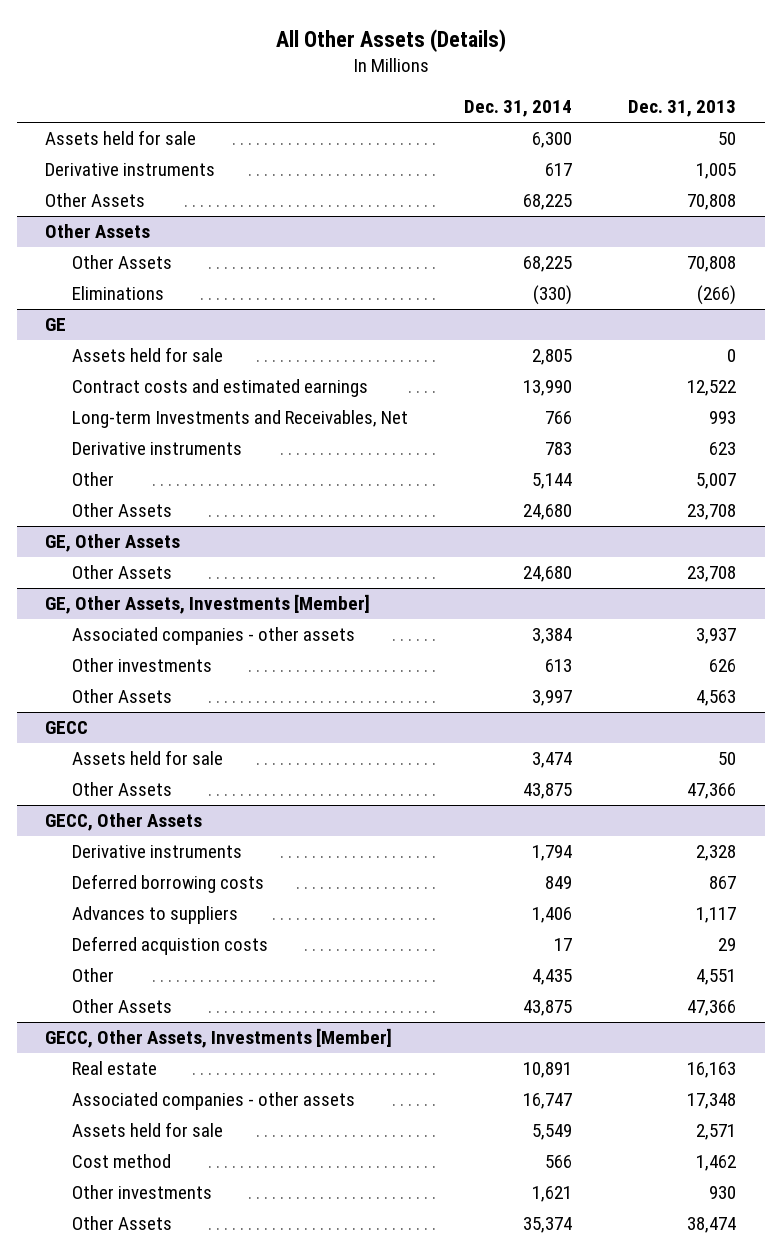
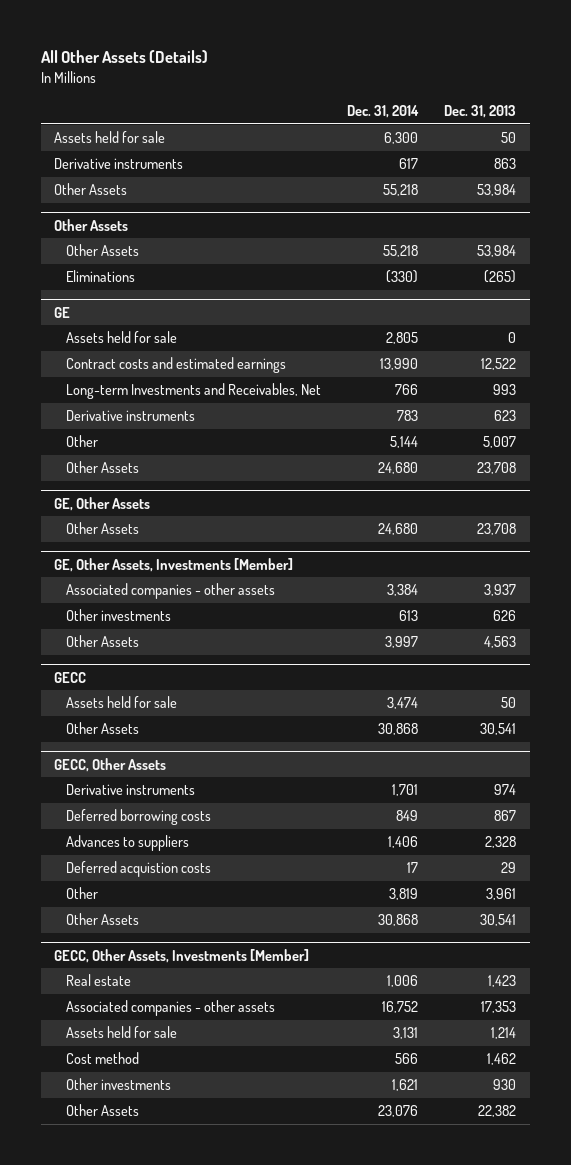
[696,163,737,180] 1,005 -> [494,158,517,170] 863
[523,194,573,211] 68,225 -> [383,184,419,197] 55,218
[687,194,737,211] 70,808 -> [477,184,517,197] 53,984
[523,256,573,273] 68,225 -> [383,245,419,258] 55,218
[687,256,737,273] 70,808 -> [477,245,517,258] 53,984
[697,285,737,306] (266) -> [484,270,517,284] (265)
[523,783,573,800] 43,875 -> [378,723,419,736] 30,868
[687,783,737,800] 47,366 -> [480,723,517,736] 30,541
[532,845,573,862] 1,794 -> [392,784,419,797] 1,701
[696,845,737,862] 2,328 -> [494,784,517,796] 974
[696,907,737,924] 1,117 -> [485,836,517,849] 2,328
[532,969,573,986] 4,435 -> [389,888,419,901] 3,819
[696,969,737,986] 4,551 -> [486,888,517,901] 3,961
[523,1000,573,1017] 43,875 -> [378,914,419,927] 30,868
[687,1000,737,1017] 47,366 -> [480,914,517,927] 30,541
[523,1062,573,1079] 10,891 -> [387,975,419,988] 1,006
[687,1062,737,1079] 16,163 -> [488,975,517,988] 1,423
[523,1093,573,1110] 16,747 -> [382,1001,419,1014] 16,752
[687,1093,737,1110] 17,348 -> [481,1001,517,1014] 17,353
[532,1124,573,1141] 5,549 -> [393,1027,419,1040] 3,131
[696,1124,737,1141] 2,571 -> [491,1027,517,1040] 1,214
[523,1217,573,1234] 35,374 -> [378,1105,419,1118] 23,076
[687,1217,737,1234] 38,474 -> [478,1105,517,1118] 22,382

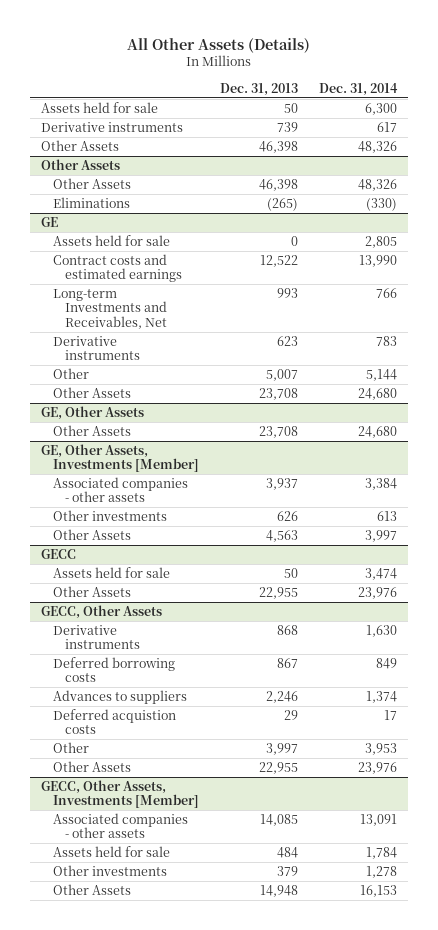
[494,158,517,170] 863 -> [276,122,298,133] 739
[383,184,419,197] 55,218 -> [358,141,398,154] 48,326
[477,184,517,197] 53,984 -> [258,141,298,154] 46,398
[383,245,419,258] 55,218 -> [358,179,398,192] 48,326
[477,245,517,258] 53,984 -> [258,179,298,192] 46,398
[378,723,419,736] 30,868 -> [358,587,398,600] 23,976
[480,723,517,736] 30,541 -> [258,587,298,600] 22,955
[392,784,419,797] 1,701 -> [366,625,398,638] 1,630
[494,784,517,796] 974 -> [276,625,298,636] 868
[388,836,419,849] 1,406 -> [366,691,398,704] 1,374
[485,836,517,849] 2,328 -> [265,691,298,704] 2,246
[389,888,419,901] 3,819 -> [365,743,398,756] 3,953
[486,888,517,901] 3,961 -> [265,743,298,756] 3,997
[378,914,419,927] 30,868 -> [358,762,398,775] 23,976
[480,914,517,927] 30,541 -> [258,762,298,775] 22,955
[65,974,131,987] Real estate -> none
[65,1052,139,1065] Cost method -> none
[382,1001,419,1014] 16,752 -> [360,814,398,827] 13,091
[481,1001,517,1014] 17,353 -> [259,814,298,827] 14,085
[393,1027,419,1040] 3,131 -> [366,847,398,860] 1,784
[491,1027,517,1040] 1,214 -> [276,847,298,859] 484
[392,1079,419,1092] 1,621 -> [366,866,398,879] 1,278
[493,1079,517,1091] 930 -> [276,866,298,877] 379
[378,1105,419,1118] 23,076 -> [360,885,398,898] 16,153
[478,1105,517,1118] 22,382 -> [259,885,298,898] 14,948

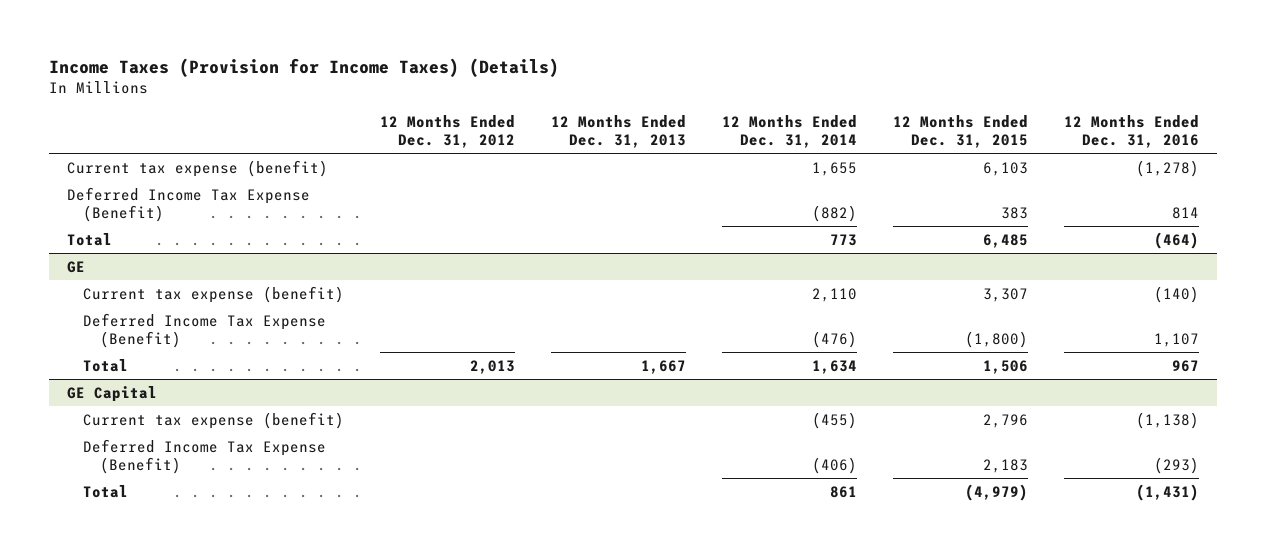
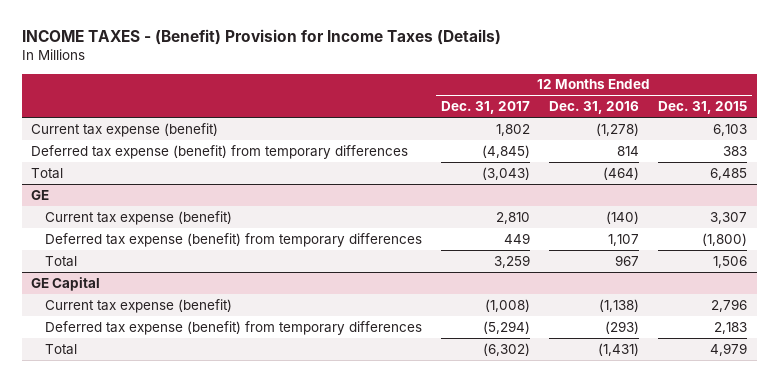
[49,57,560,77] Income Taxes (Provision for Income Taxes) (Details) -> [21,29,501,46] INCOME TAXES - (Benefit) Provision for Income Taxes (Details)
[380,115,516,149] 12 Months Ended Dec. 31, 2012 -> none
[551,115,687,149] 12 Months Ended Dec. 31, 2013 -> none
[722,115,858,149] 12 Months Ended Dec. 31, 2014 -> none
none -> [440,101,530,115] Dec. 31, 2017
[67,186,311,222] Deferred Income Tax Expense (Benefit) -> [31,144,409,159] Deferred tax expense (benefit) from temporary differences
[83,312,327,348] Deferred Income Tax Expense (Benefit) -> [44,232,422,247] Deferred tax expense (benefit) from temporary differences
[83,438,327,474] Deferred Income Tax Expense (Benefit) -> [44,320,422,335] Deferred tax expense (benefit) from temporary differences
[964,483,1028,501] (4,979) -> [710,342,748,356] 4,979

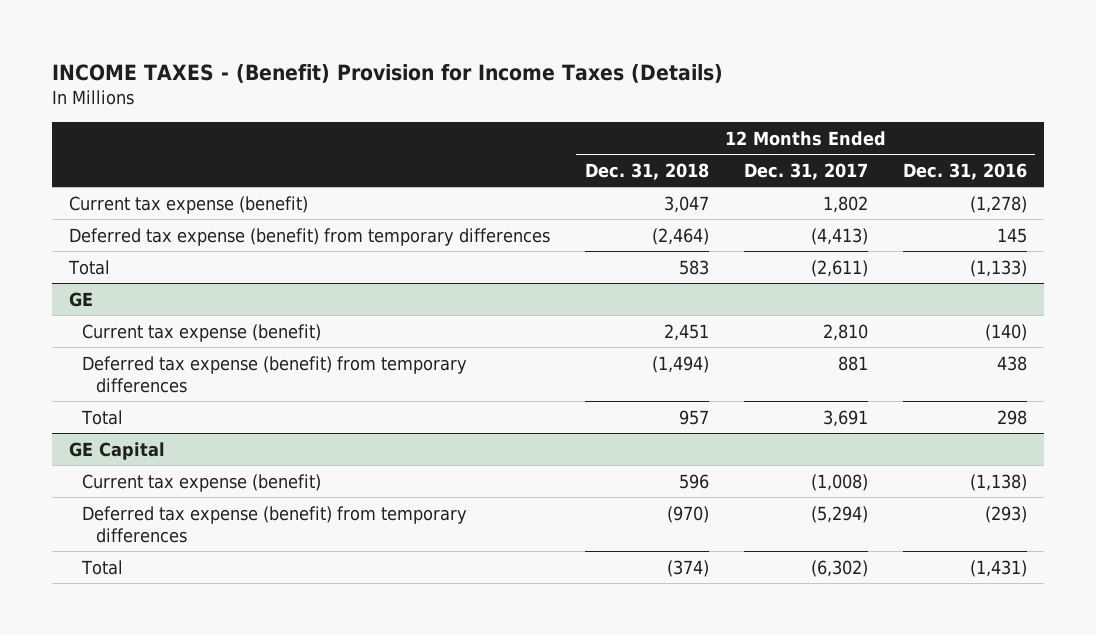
[658,101,748,115] Dec. 31, 2015 -> none
none -> [585,162,710,180] Dec. 31, 2018
[481,144,530,158] (4,845) -> [810,227,868,245] (4,413)
[617,145,640,156] 814 -> [996,227,1027,243] 145
[481,166,530,180] (3,043) -> [810,259,868,277] (2,611)
[603,166,640,180] (464) -> [969,259,1027,277] (1,133)
[503,232,530,244] 449 -> [837,355,868,371] 881
[608,233,640,246] 1,107 -> [996,355,1027,371] 438
[493,254,530,268] 3,259 -> [822,409,868,427] 3,691
[615,254,640,266] 967 -> [996,409,1027,425] 298

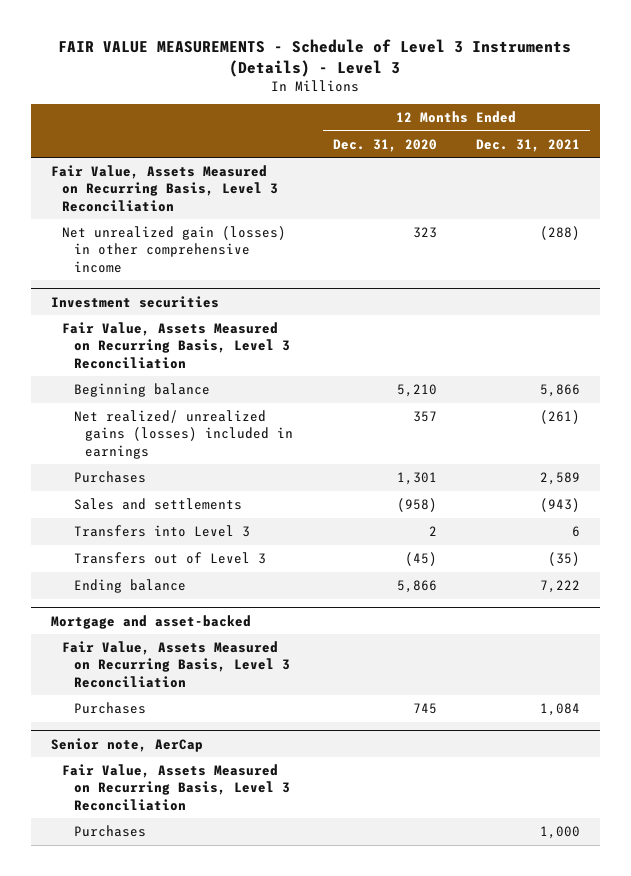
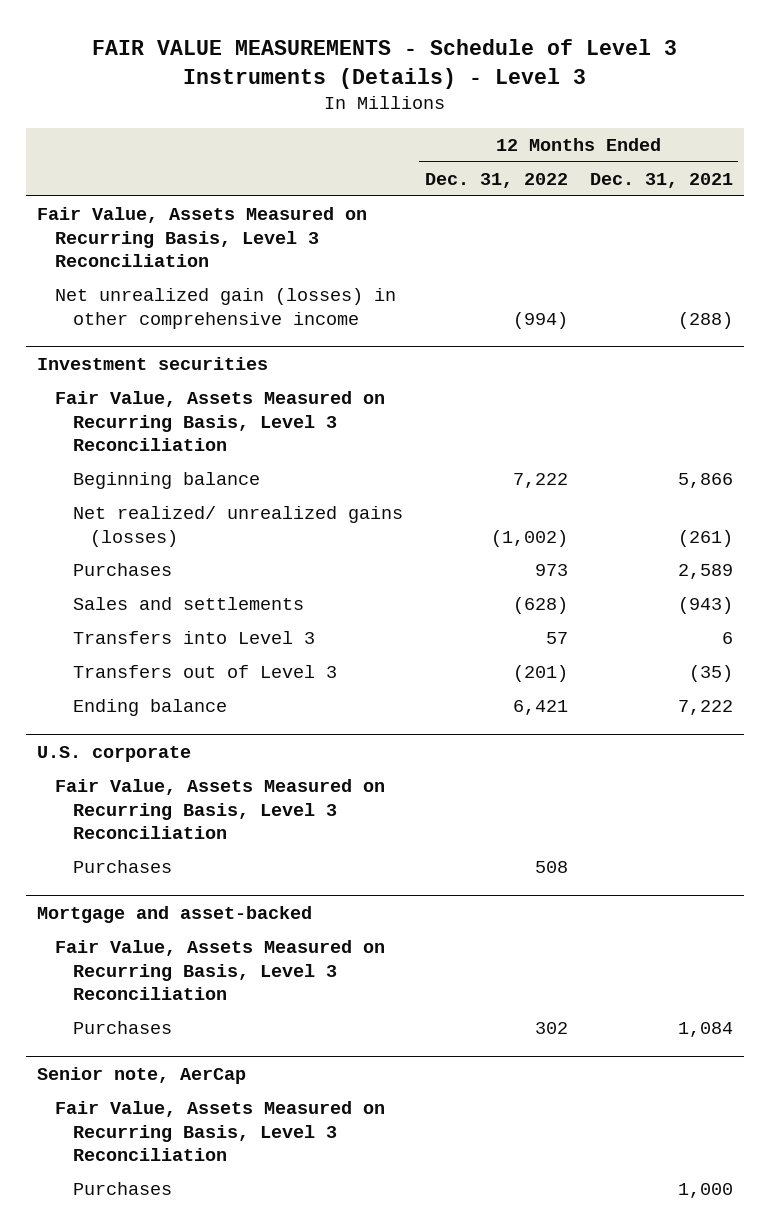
[332,138,437,152] Dec. 31, 2020 -> none
none -> [424,172,568,188] Dec. 31, 2022
[73,409,294,459] Net realized/ unrealized gains (losses) included in earnings -> [72,506,403,547] Net realized/ unrealized gains (losses)
none -> [37,745,192,762] U.S. corporate
none -> [55,779,386,839] Fair Value, Assets Measured on Recurring Basis, Level 3 Reconciliation
none -> [72,860,172,874] Purchases

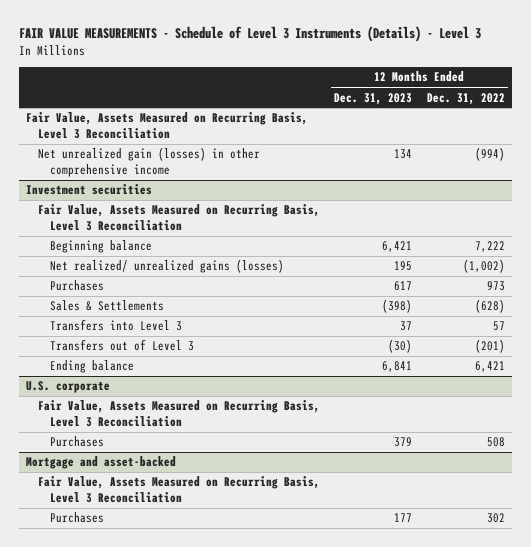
[589,172,733,188] Dec. 31, 2021 -> none
none -> [334,92,413,105] Dec. 31, 2023
[72,597,304,611] Sales and settlements -> [49,300,164,312] Sales & Settlements
[37,1066,247,1084] Senior note, AerCap -> none
[55,1101,386,1161] Fair Value, Assets Measured on Recurring Basis, Level 3 Reconciliation -> none
[72,1182,172,1196] Purchases -> none

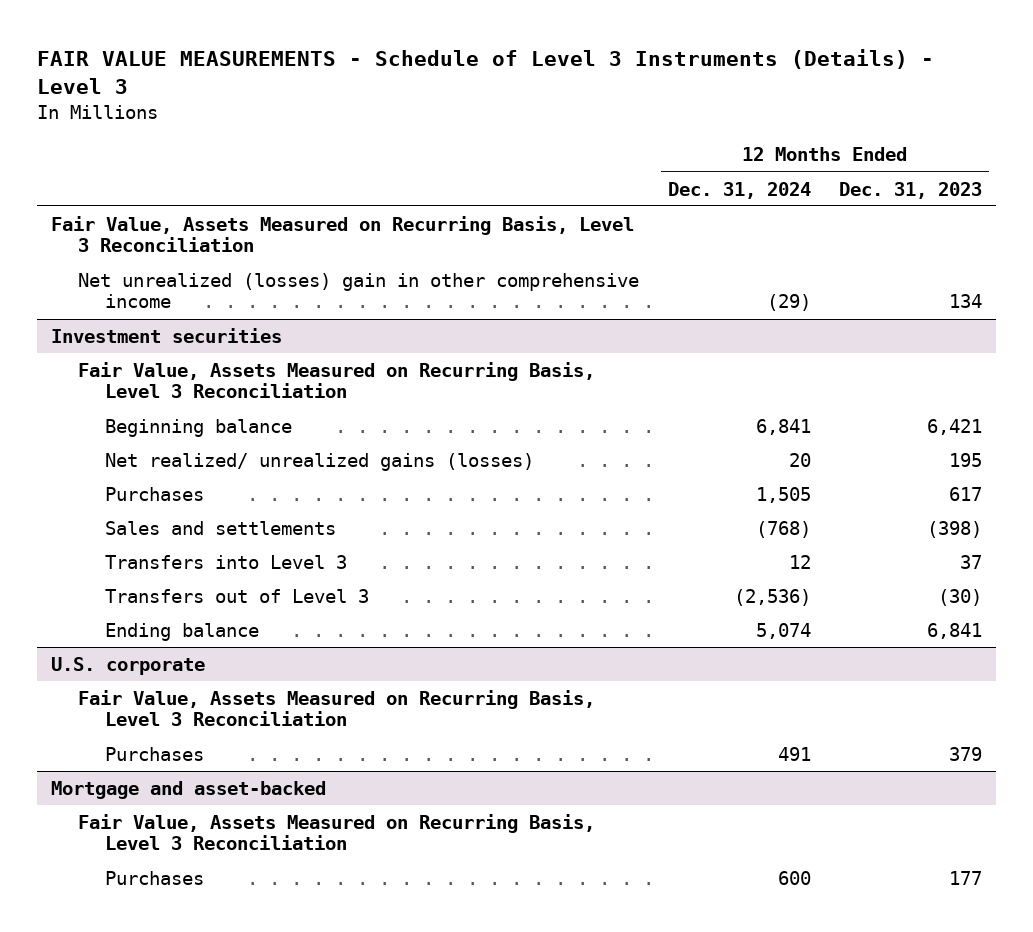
[426,92,505,105] Dec. 31, 2022 -> none
none -> [667,181,811,199] Dec. 31, 2024
[37,147,260,178] Net unrealized gain (losses) in other comprehensive income -> [78,272,640,309] Net unrealized (losses) gain in other comprehensive income
[49,300,164,312] Sales & Settlements -> [105,520,337,535] Sales and settlements

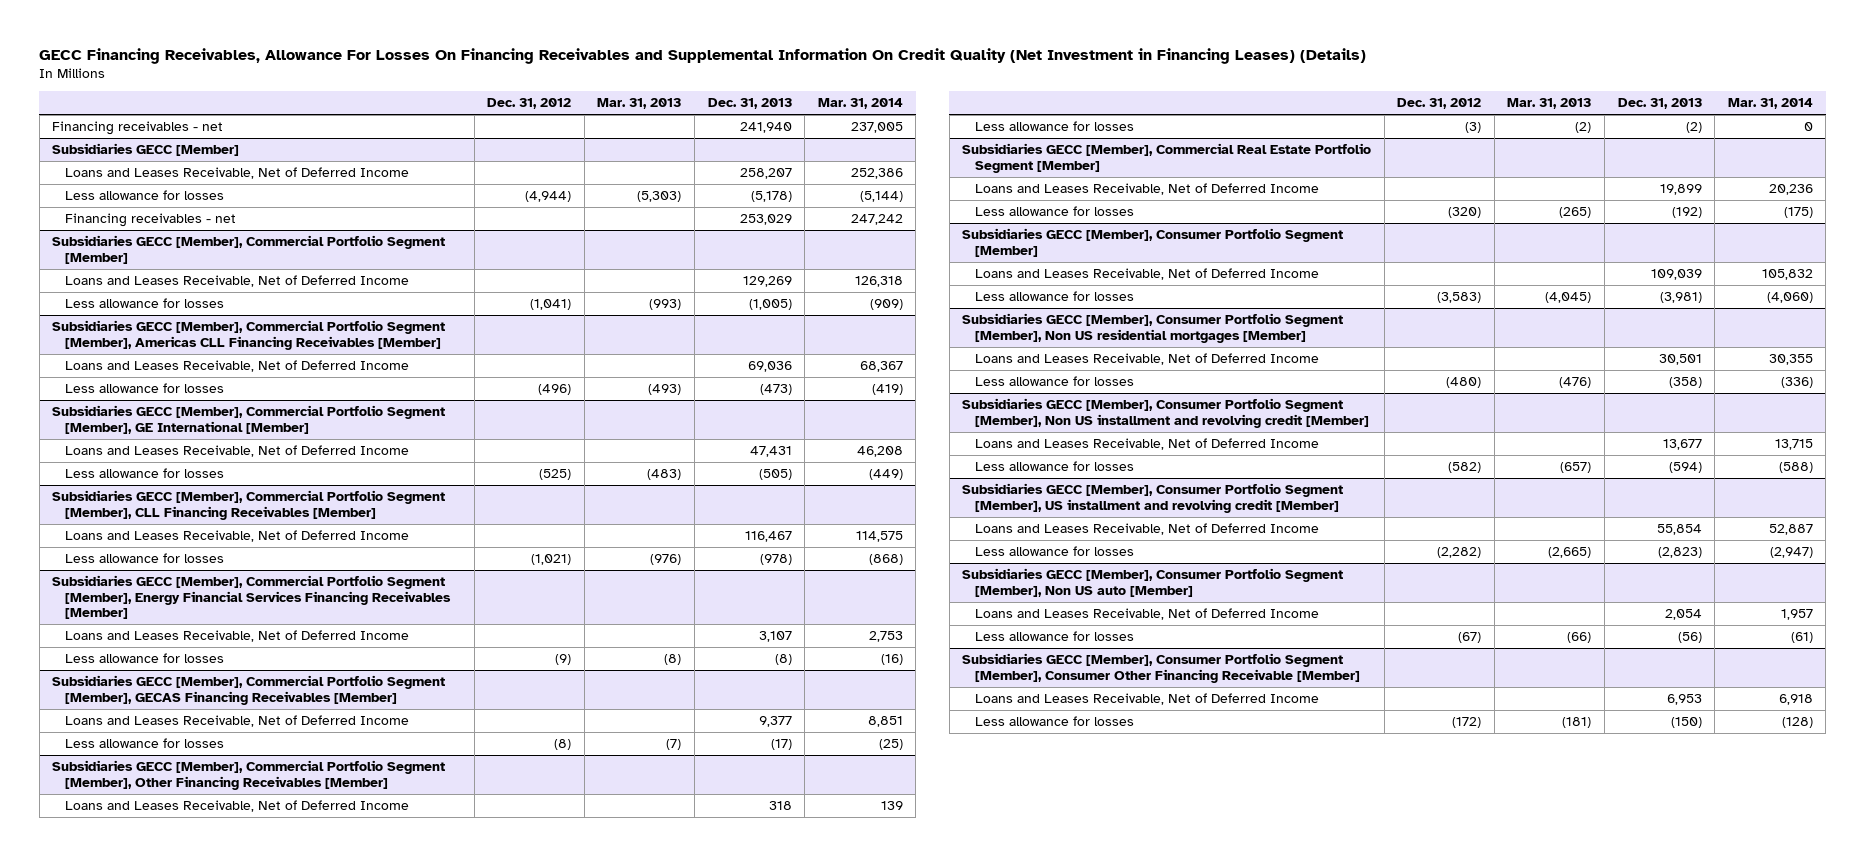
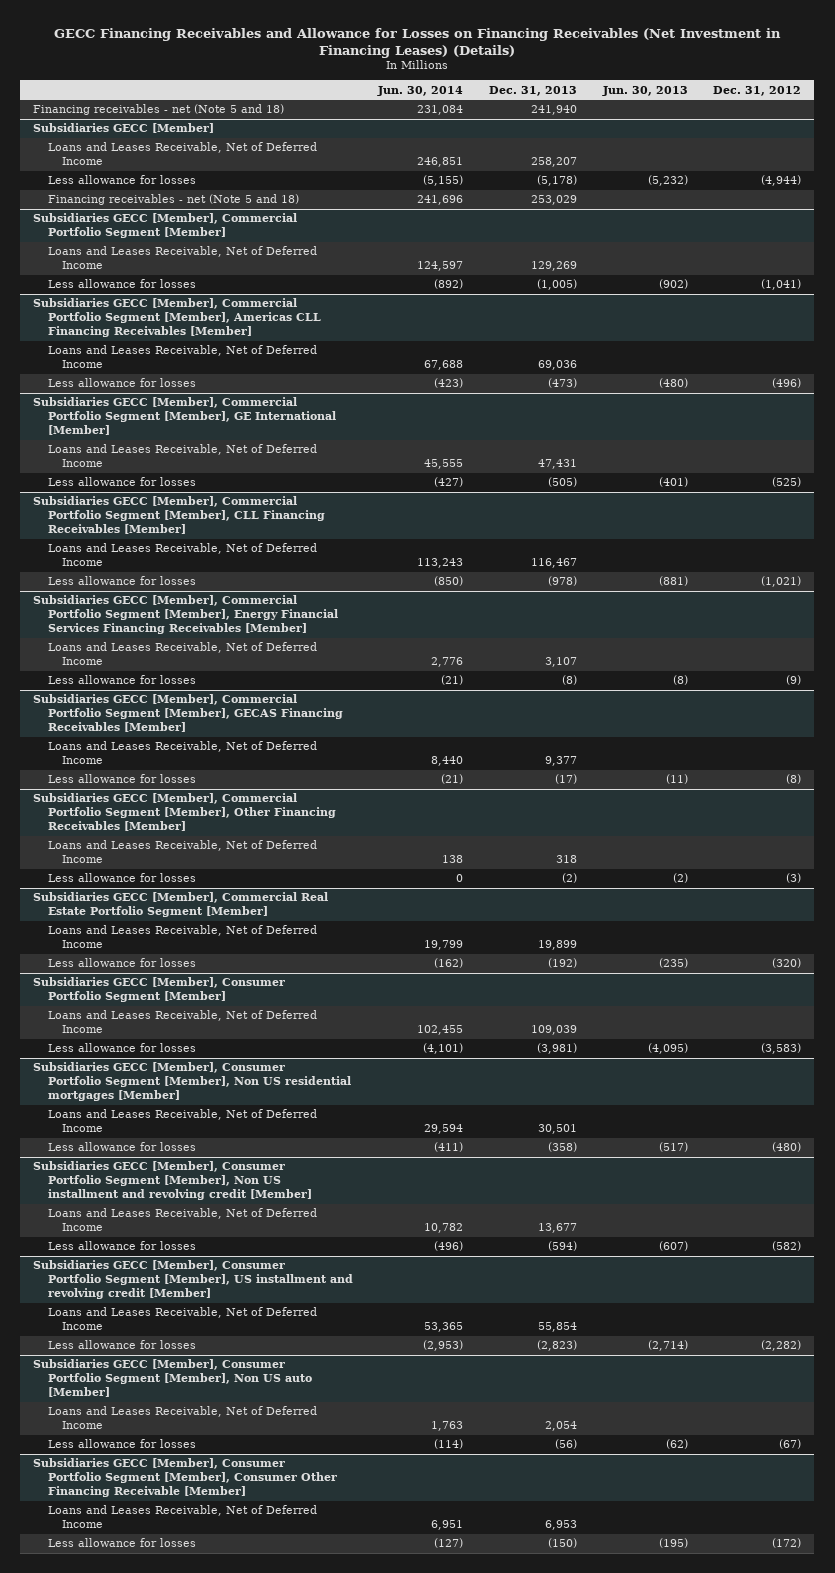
[39,47,1367,64] GECC Financing Receivables, Allowance For Losses On Financing Receivables and Supplemental Information On Credit Quality (Net Investment in Financing Leases) (Details) -> [54,27,782,58] GECC Financing Receivables and Allowance for Losses on Financing Receivables (Net Investment in Financing Leases) (Details)
[597,98,682,110] Mar. 31, 2013 -> none
[817,98,903,110] Mar. 31, 2014 -> none
none -> [377,85,464,96] Jun. 30, 2014
none -> [601,85,688,96] Jun. 30, 2013
[52,121,224,136] Financing receivables - net -> [33,104,285,116] Financing receivables - net (Note 5 and 18)
[65,213,237,228] Financing receivables - net -> [47,194,299,206] Financing receivables - net (Note 5 and 18)

